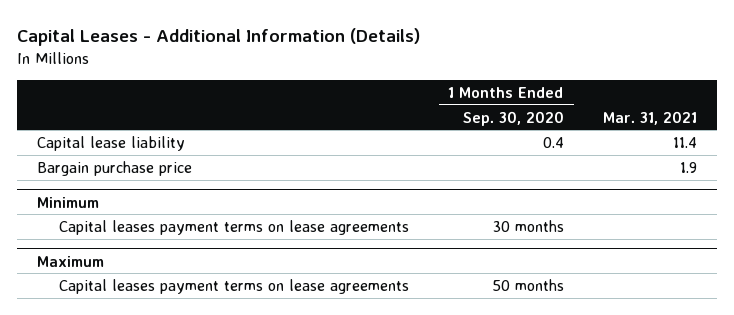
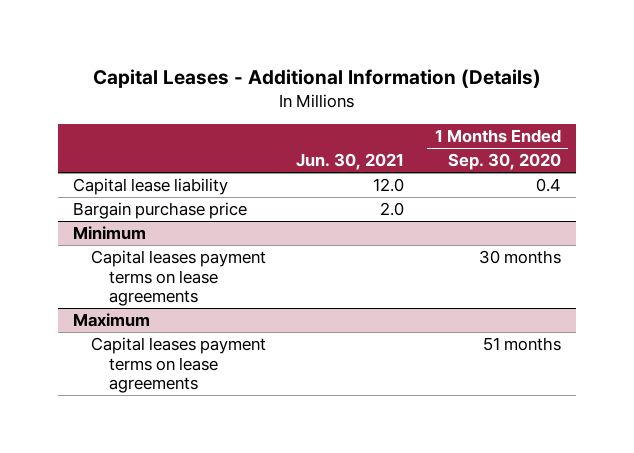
[603,110,698,125] Mar. 31, 2021 -> none
none -> [296,153,405,171] Jun. 30, 2021
[491,278,564,291] 50 months -> [482,337,561,352] 51 months

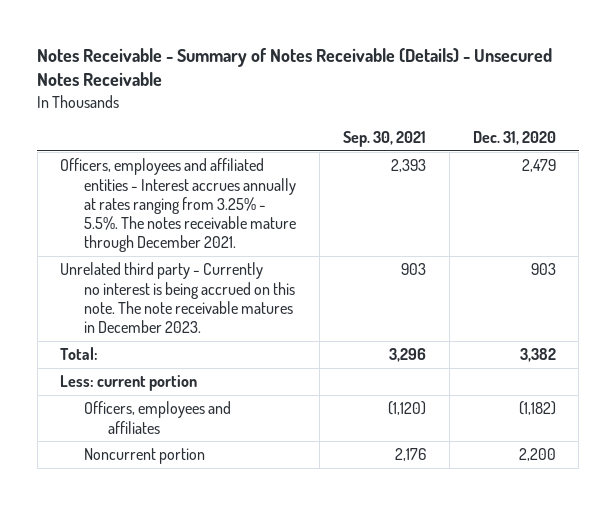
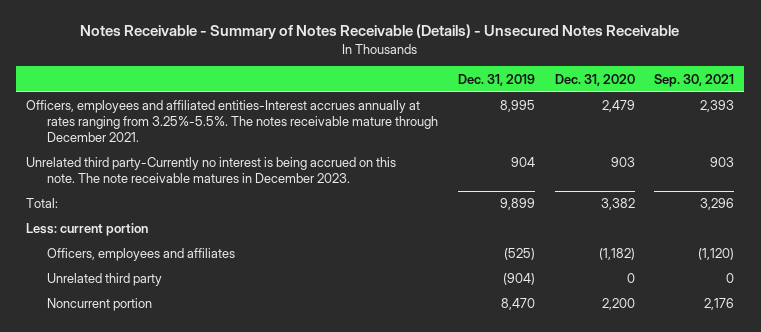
none -> [457,73,535,86] Dec. 31, 2019
[60,158,297,252] Officers, employees and affiliated entities - Interest accrues annually at rates ranging from 3.25% - 5.5%. The notes receivable mature through December 2021. -> [26,100,438,143] Officers, employees and affiliated entities-Interest accrues annually at rates ranging from 3.25%-5.5%. The notes receivable mature through December 2021.
[60,262,296,333] Unrelated third party - Currently no interest is being accrued on this note. The note receivable matures in December 2023. -> [26,157,397,184] Unrelated third party-Currently no interest is being accrued on this note. The note receivable matures in December 2023.
none -> [46,273,162,287] Unrelated third party

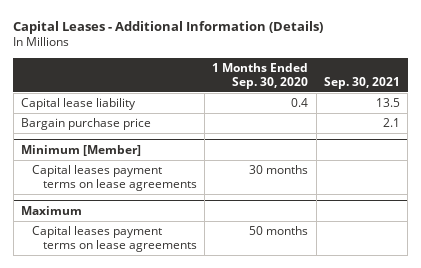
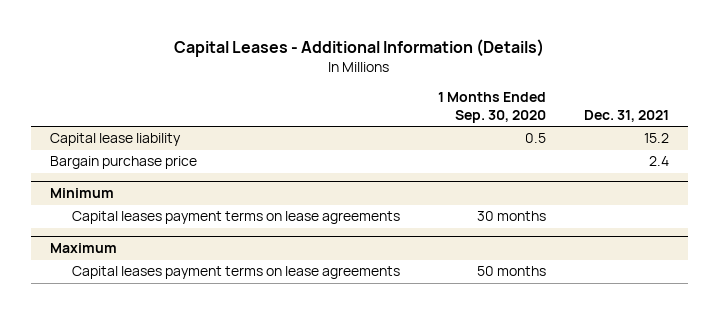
[323,76,400,89] Sep. 30, 2021 -> none
none -> [583,110,669,123] Dec. 31, 2021
[291,98,309,108] 0.4 -> [524,133,546,144] 0.5
[21,145,142,157] Minimum [Member] -> [50,188,115,199] Minimum

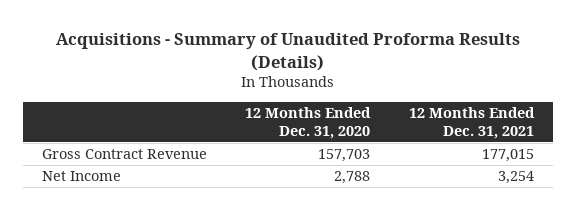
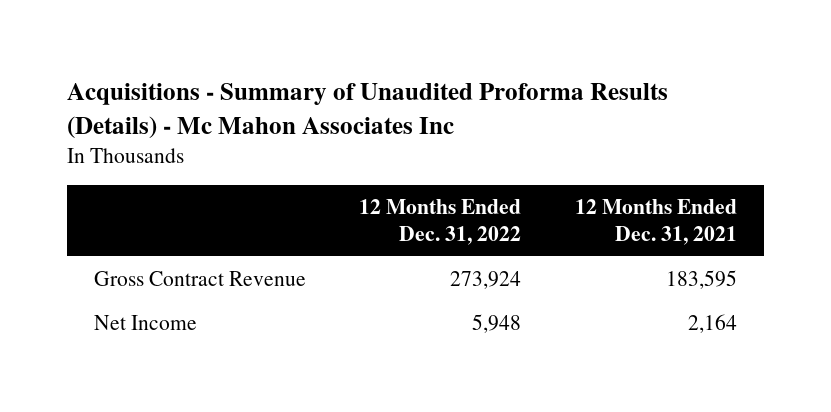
[55,33,520,71] Acquisitions - Summary of Unaudited Proforma Results (Details) -> [66,83,668,139] Acquisitions - Summary of Unaudited Proforma Results (Details) - Mc Mahon Associates Inc
[245,106,372,140] 12 Months Ended Dec. 31, 2020 -> none
none -> [359,198,522,246] 12 Months Ended Dec. 31, 2022
[481,149,534,163] 177,015 -> [665,270,737,290] 183,595
[497,171,534,185] 3,254 -> [687,314,737,334] 2,164

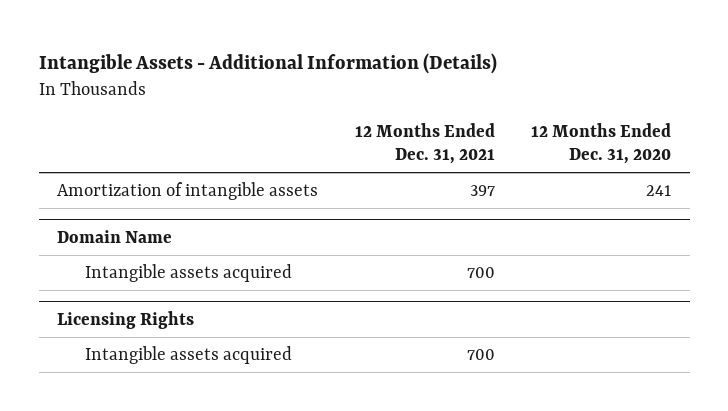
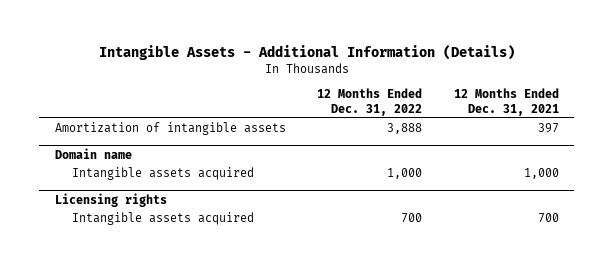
[531,123,672,165] 12 Months Ended Dec. 31, 2020 -> none
none -> [317,87,423,116] 12 Months Ended Dec. 31, 2022
[57,229,173,243] Domain Name -> [55,147,133,159] Domain name
[466,267,495,279] 700 -> [523,168,559,180] 1,000
[57,310,195,329] Licensing Rights -> [55,192,168,207] Licensing rights

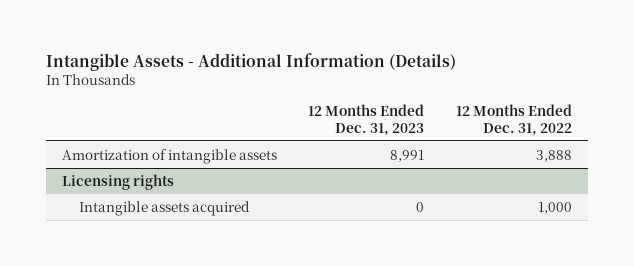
[453,87,559,116] 12 Months Ended Dec. 31, 2021 -> none
none -> [308,104,425,136] 12 Months Ended Dec. 31, 2023
[55,147,133,159] Domain name -> none
[72,167,255,181] Intangible assets acquired -> none
[401,213,423,224] 700 -> [538,202,573,215] 1,000

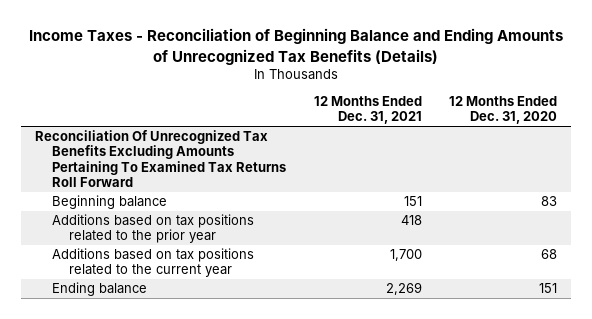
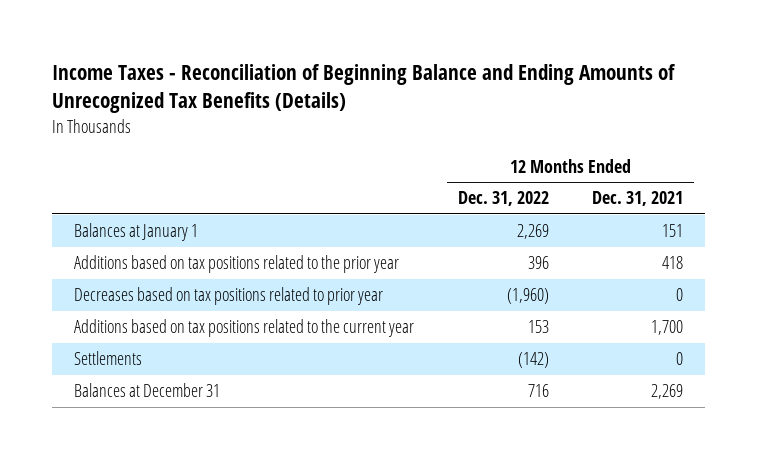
[449,96,558,125] 12 Months Ended Dec. 31, 2020 -> none
none -> [457,191,549,207] Dec. 31, 2022
[34,130,287,188] Reconciliation Of Unrecognized Tax Benefits Excluding Amounts Pertaining To Examined Tax Returns Roll Forward -> none
[52,195,168,210] Beginning balance -> [74,223,199,242] Balances at January 1
none -> [74,287,384,306] Decreases based on tax positions related to prior year
none -> [74,351,143,366] Settlements
[52,282,148,297] Ending balance -> [74,383,221,398] Balances at December 31

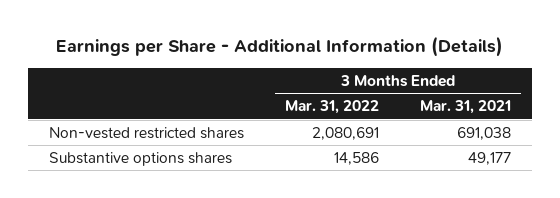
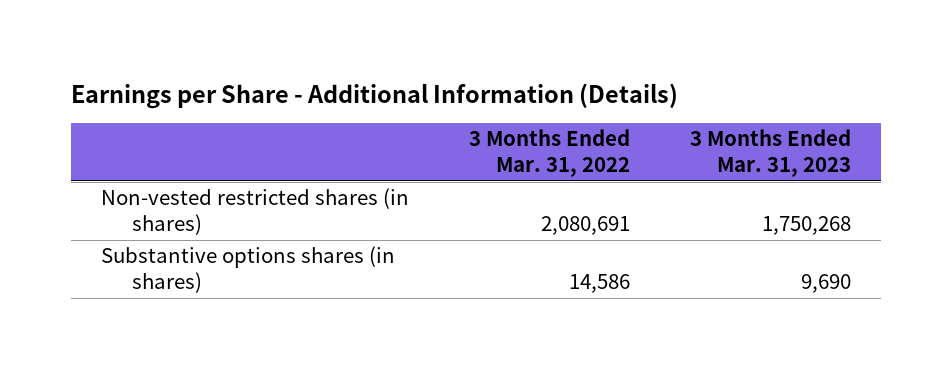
[420,100,512,115] Mar. 31, 2021 -> none
none -> [690,129,852,178] 3 Months Ended Mar. 31, 2023
[48,127,244,140] Non-vested restricted shares -> [101,188,410,236] Non-vested restricted shares (in shares)
[48,152,232,167] Substantive options shares -> [101,246,396,294] Substantive options shares (in shares)

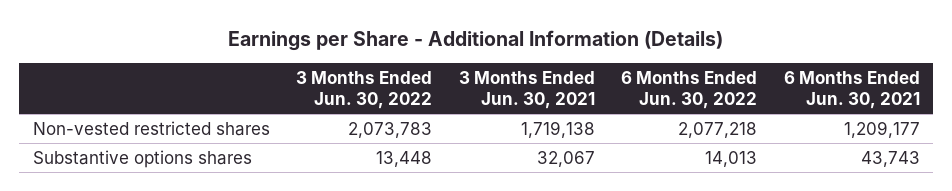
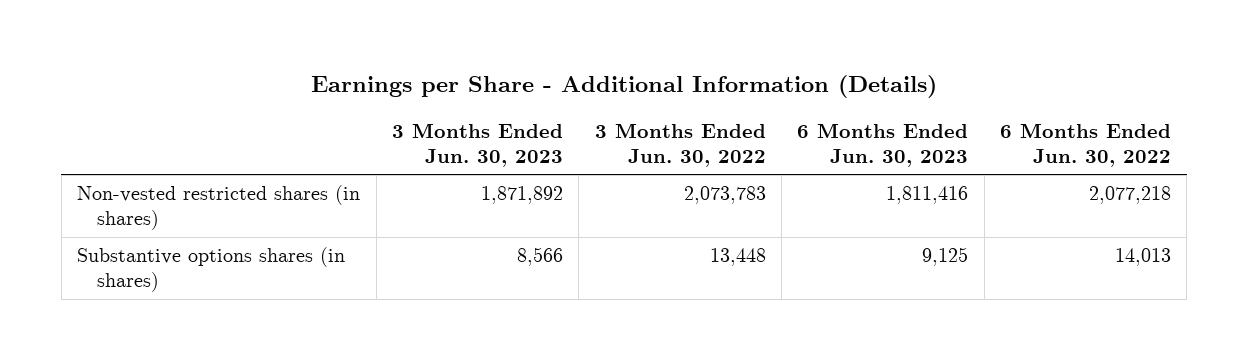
[458,70,595,109] 3 Months Ended Jun. 30, 2021 -> none
[783,70,920,109] 6 Months Ended Jun. 30, 2021 -> none
none -> [391,122,563,167] 3 Months Ended Jun. 30, 2023
none -> [797,122,969,167] 6 Months Ended Jun. 30, 2023
[32,120,270,136] Non-vested restricted shares -> [77,185,361,231] Non-vested restricted shares (in shares)
[32,149,252,168] Substantive options shares -> [77,247,346,293] Substantive options shares (in shares)

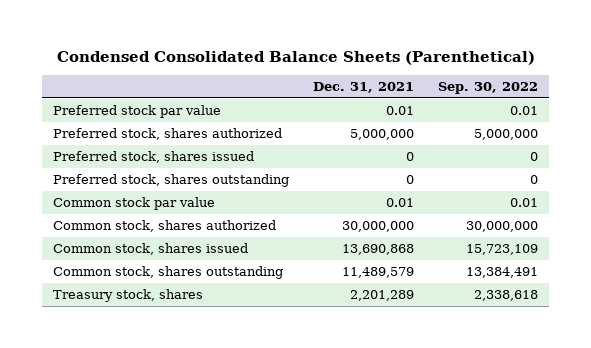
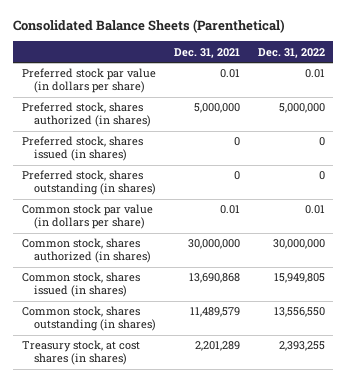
[56,50,535,65] Condensed Consolidated Balance Sheets (Parenthetical) -> [12,19,285,34] Consolidated Balance Sheets (Parenthetical)
[437,81,538,94] Sep. 30, 2022 -> none
none -> [257,47,325,58] Dec. 31, 2022
[53,105,222,119] Preferred stock par value -> [21,68,156,94] Preferred stock par value (in dollars per share)
[53,128,283,141] Preferred stock, shares authorized -> [21,102,152,128] Preferred stock, shares authorized (in shares)
[53,151,255,164] Preferred stock, shares issued -> [21,136,143,162] Preferred stock, shares issued (in shares)
[53,174,290,188] Preferred stock, shares outstanding -> [21,170,157,196] Preferred stock, shares outstanding (in shares)
[53,197,216,211] Common stock par value -> [21,204,153,230] Common stock par value (in dollars per share)
[53,220,277,233] Common stock, shares authorized -> [21,238,152,264] Common stock, shares authorized (in shares)
[53,243,249,256] Common stock, shares issued -> [21,272,140,298] Common stock, shares issued (in shares)
[53,266,284,280] Common stock, shares outstanding -> [21,306,157,332] Common stock, shares outstanding (in shares)
[53,289,204,303] Treasury stock, shares -> [21,340,140,366] Treasury stock, at cost shares (in shares)

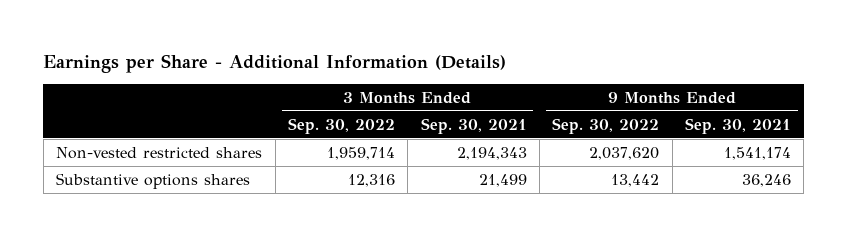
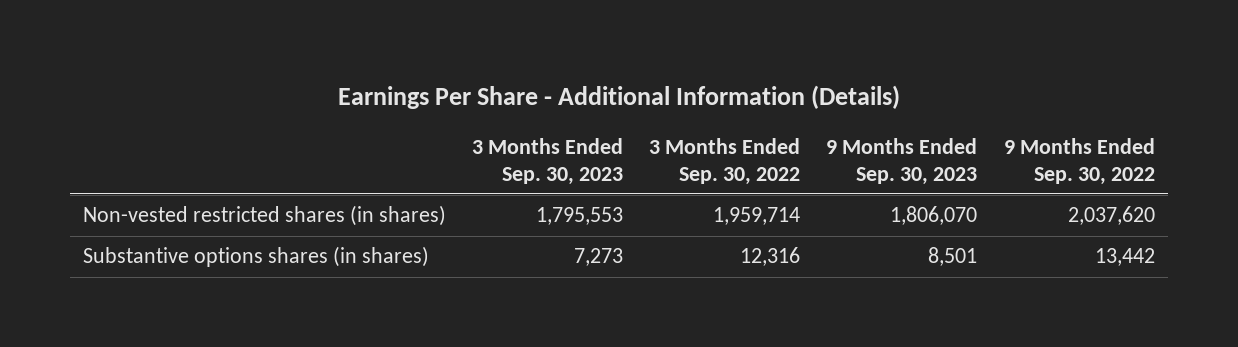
[43,54,507,74] Earnings per Share - Additional Information (Details) -> [337,84,900,109] Earnings Per Share - Additional Information (Details)
[420,117,527,134] Sep. 30, 2021 -> none
[685,117,792,134] Sep. 30, 2021 -> none
none -> [472,138,624,185] 3 Months Ended Sep. 30, 2023
none -> [826,138,978,185] 9 Months Ended Sep. 30, 2023
[56,146,263,159] Non-vested restricted shares -> [83,205,447,227] Non-vested restricted shares (in shares)
[56,172,251,189] Substantive options shares -> [83,246,430,268] Substantive options shares (in shares)

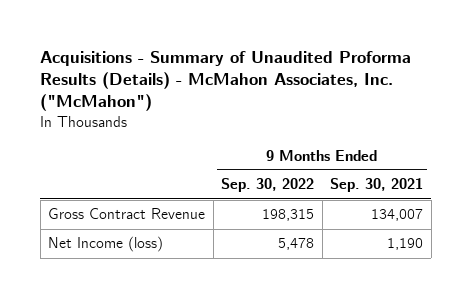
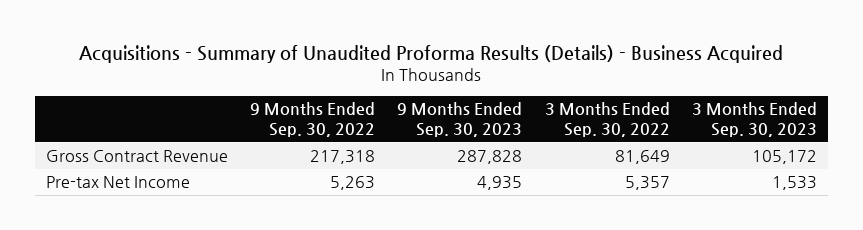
[40,50,412,112] Acquisitions - Summary of Unaudited Proforma Results (Details) - McMahon Associates, Inc. ("McMahon") -> [79,45,784,64] Acquisitions - Summary of Unaudited Proforma Results (Details) - Business Acquired
[330,178,424,193] Sep. 30, 2021 -> none
none -> [397,102,523,138] 9 Months Ended Sep. 30, 2023
none -> [544,102,670,138] 3 Months Ended Sep. 30, 2022
none -> [691,102,817,138] 3 Months Ended Sep. 30, 2023
[262,209,315,222] 198,315 -> [310,150,376,165] 217,318
[48,236,164,253] Net Income (loss) -> [46,176,191,189] Pre-tax Net Income
[278,238,315,251] 5,478 -> [330,176,376,191] 5,263

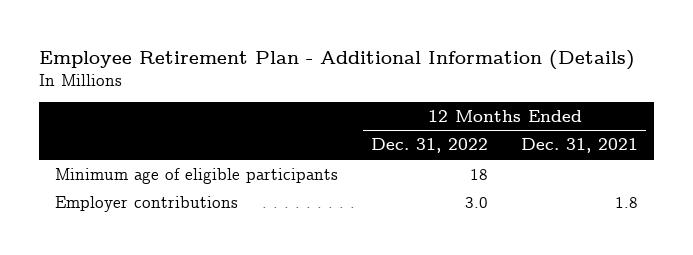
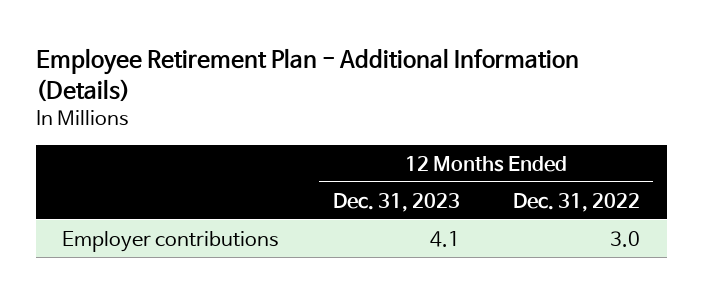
[520,138,638,154] Dec. 31, 2021 -> none
none -> [332,192,460,212] Dec. 31, 2023
[55,167,339,184] Minimum age of eligible participants -> none

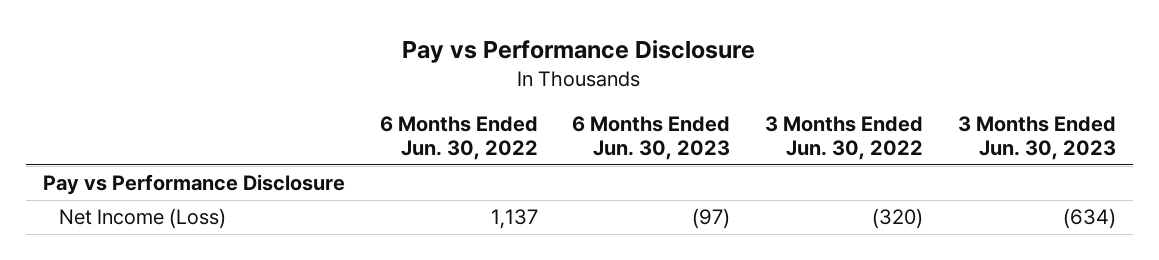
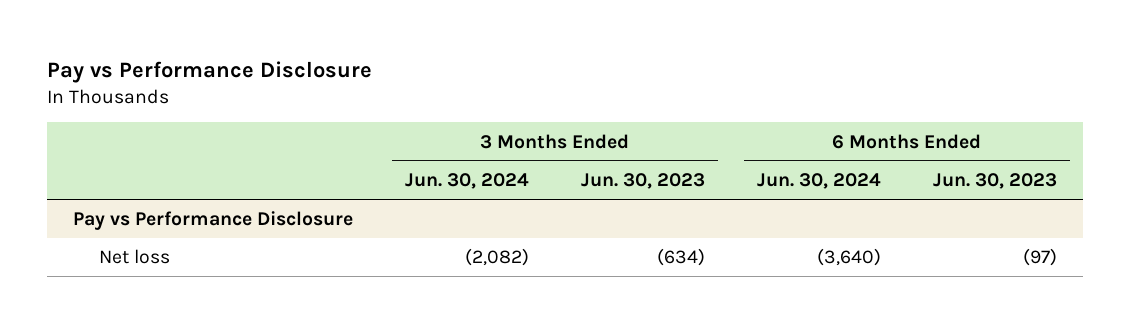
[379,116,538,161] 6 Months Ended Jun. 30, 2022 -> none
[765,116,924,161] 3 Months Ended Jun. 30, 2022 -> none
none -> [404,173,529,190] Jun. 30, 2024
none -> [756,173,881,190] Jun. 30, 2024
[59,208,227,230] Net Income (Loss) -> [98,249,170,265] Net loss

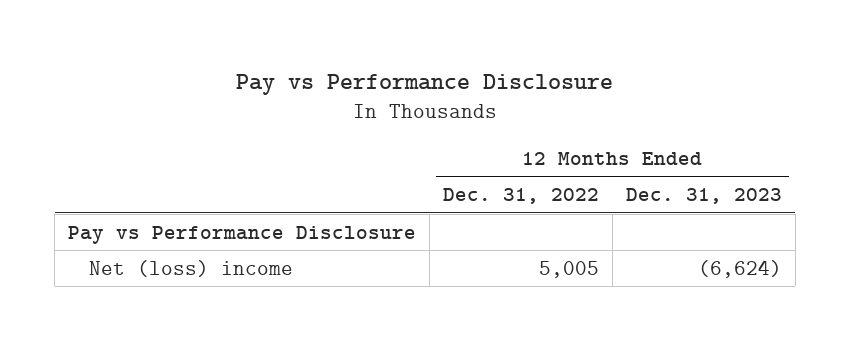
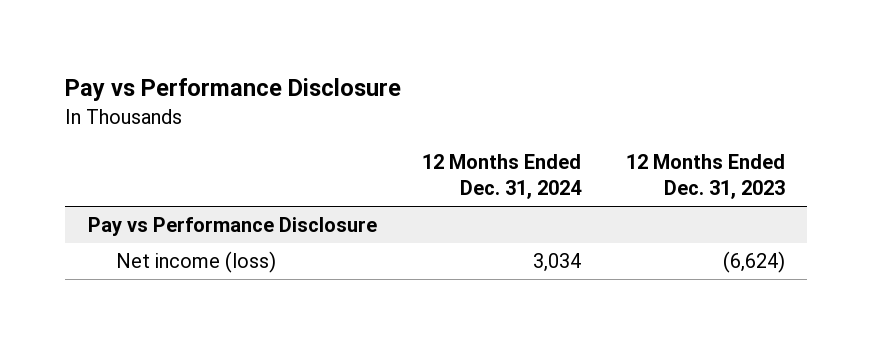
[443,188,600,205] Dec. 31, 2022 -> none
none -> [421,154,582,200] 12 Months Ended Dec. 31, 2024
[89,259,294,277] Net (loss) income -> [116,251,277,274] Net income (loss)

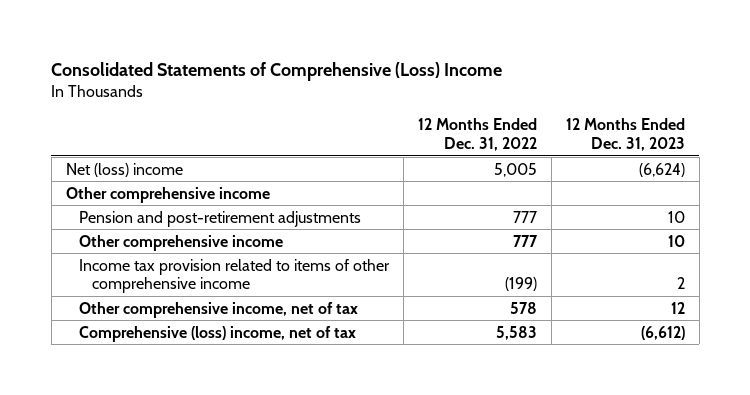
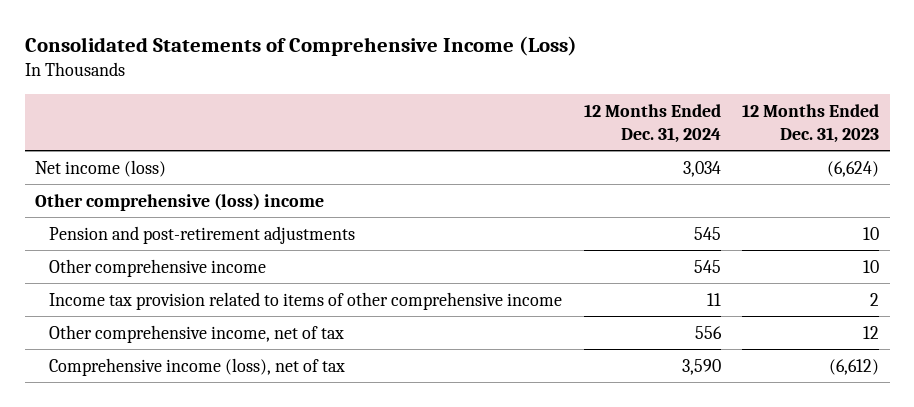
[51,61,503,81] Consolidated Statements of Comprehensive (Loss) Income -> [24,36,577,57] Consolidated Statements of Comprehensive Income (Loss)
[417,118,537,152] 12 Months Ended Dec. 31, 2022 -> none
none -> [583,103,721,143] 12 Months Ended Dec. 31, 2024
[65,162,183,177] Net (loss) income -> [35,159,167,177] Net income (loss)
[65,186,270,203] Other comprehensive income -> [35,192,325,211] Other comprehensive (loss) income
[78,325,356,342] Comprehensive (loss) income, net of tax -> [49,357,346,376] Comprehensive income (loss), net of tax

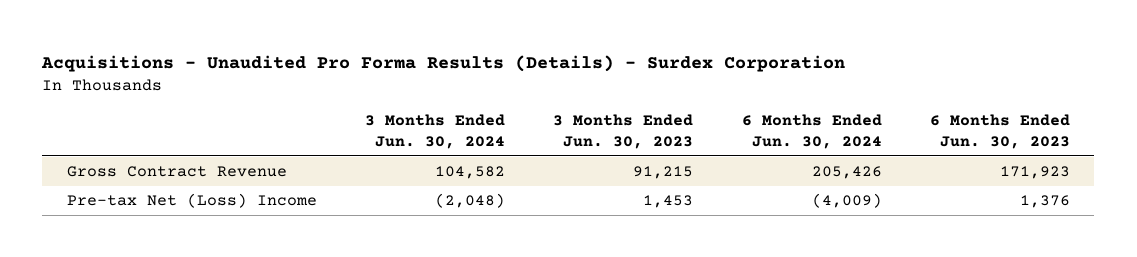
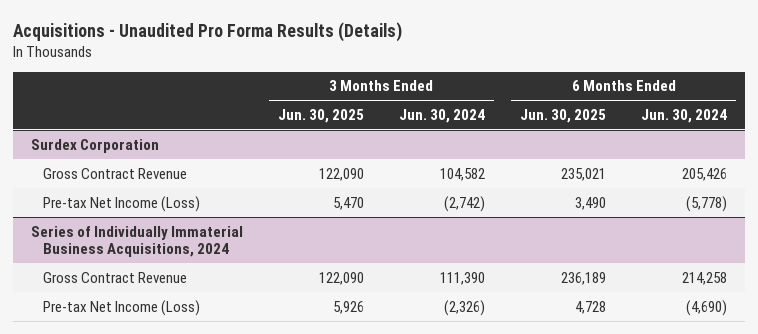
[41,54,846,72] Acquisitions - Unaudited Pro Forma Results (Details) - Surdex Corporation -> [13,21,403,42] Acquisitions - Unaudited Pro Forma Results (Details)
[553,114,694,149] 3 Months Ended Jun. 30, 2023 -> none
[929,114,1070,149] 6 Months Ended Jun. 30, 2023 -> none
none -> [277,108,364,123] Jun. 30, 2025
none -> [520,108,607,123] Jun. 30, 2025
none -> [30,138,159,153] Surdex Corporation
[66,193,317,209] Pre-tax Net (Loss) Income -> [42,195,200,212] Pre-tax Net Income (Loss)
[434,193,505,209] (2,048) -> [444,195,486,212] (2,742)
[811,193,882,209] (4,009) -> [686,195,728,212] (5,778)
none -> [30,225,243,257] Series of Individually Immaterial Business Acquisitions, 2024
none -> [42,271,187,283] Gross Contract Revenue
none -> [42,299,200,316] Pre-tax Net Income (Loss)

